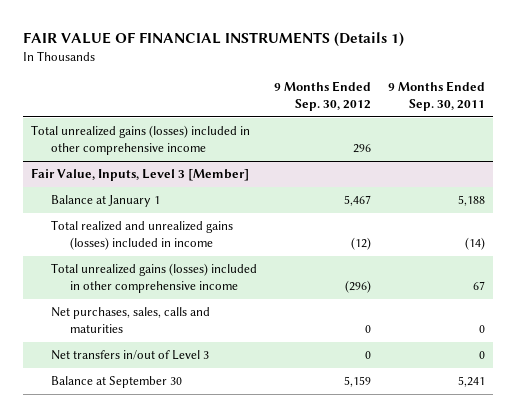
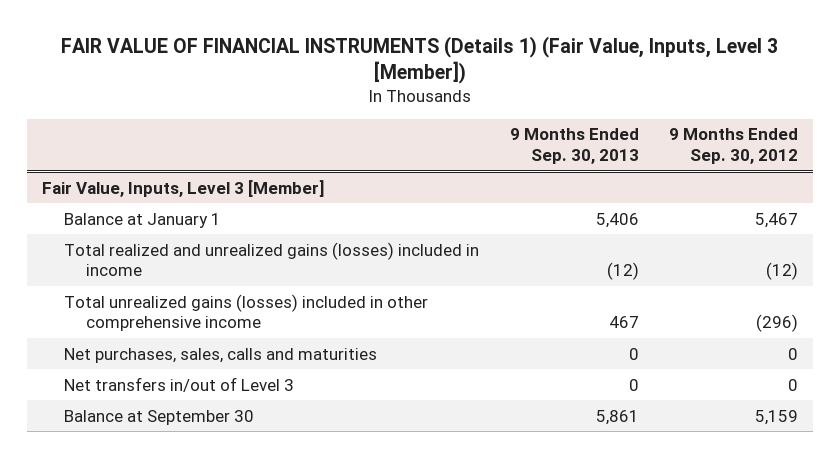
[22,32,404,48] FAIR VALUE OF FINANCIAL INSTRUMENTS (Details 1) -> [61,36,779,85] FAIR VALUE OF FINANCIAL INSTRUMENTS (Details 1) (Fair Value, Inputs, Level 3 [Member])
[387,81,485,112] 9 Months Ended Sep. 30, 2011 -> none
none -> [509,128,639,164] 9 Months Ended Sep. 30, 2013
[31,125,251,156] Total unrealized gains (losses) included in other comprehensive income -> none

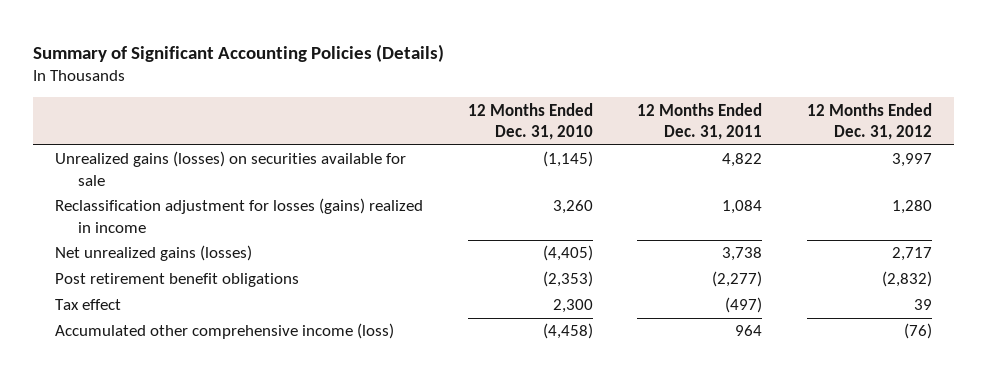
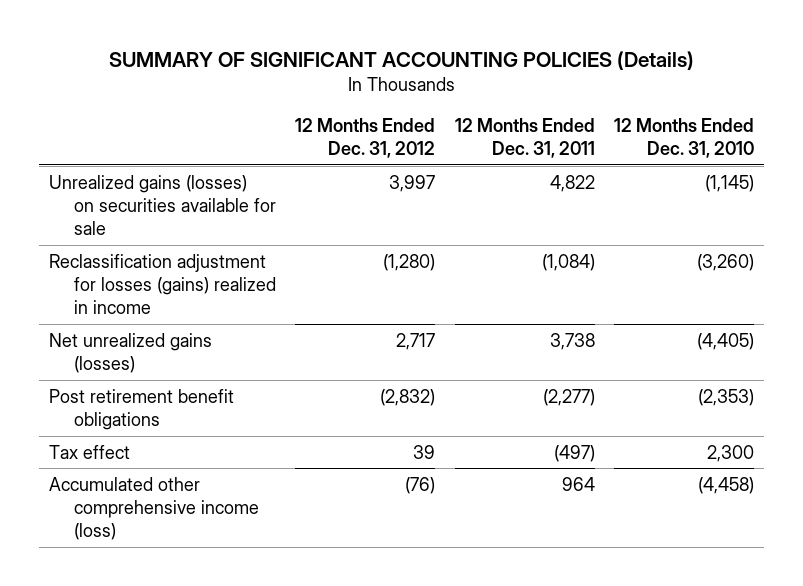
[32,43,444,62] Summary of Significant Accounting Policies (Details) -> [108,51,694,71] SUMMARY OF SIGNIFICANT ACCOUNTING POLICIES (Details)
[552,200,593,215] 3,260 -> [697,253,755,271] (3,260)
[722,200,763,215] 1,084 -> [541,253,595,271] (1,084)
[891,200,932,215] 1,280 -> [383,253,436,271] (1,280)

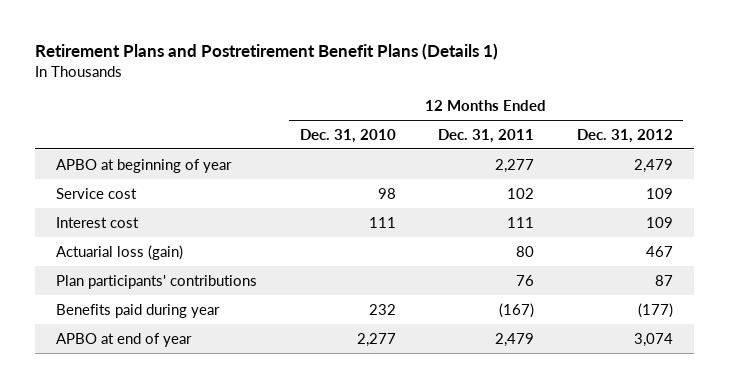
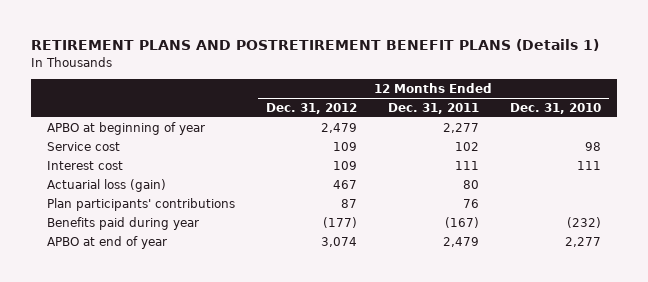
[35,43,499,61] Retirement Plans and Postretirement Benefit Plans (Details 1) -> [31,39,600,52] RETIREMENT PLANS AND POSTRETIREMENT BENEFIT PLANS (Details 1)
[368,303,396,315] 232 -> [566,216,601,228] (232)

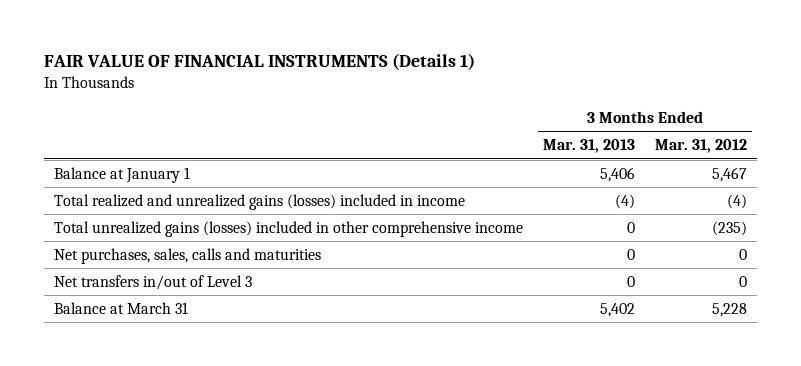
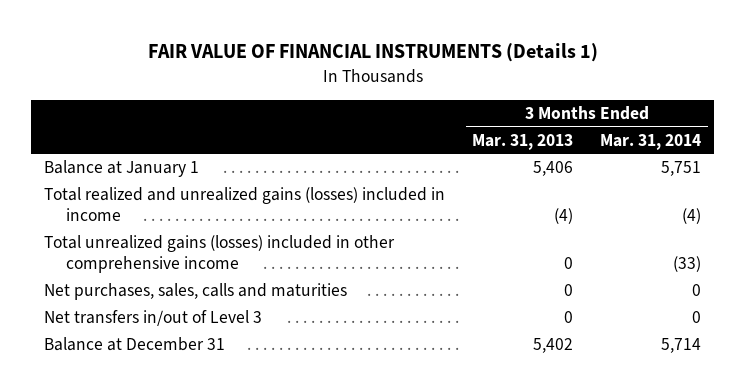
[655,139,748,154] Mar. 31, 2012 -> none
none -> [599,133,701,150] Mar. 31, 2014
[53,301,188,314] Balance at March 31 -> [44,337,226,352] Balance at December 31

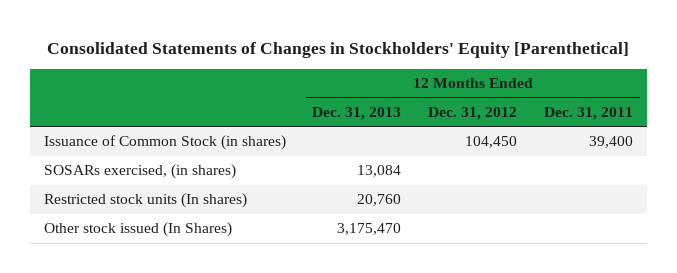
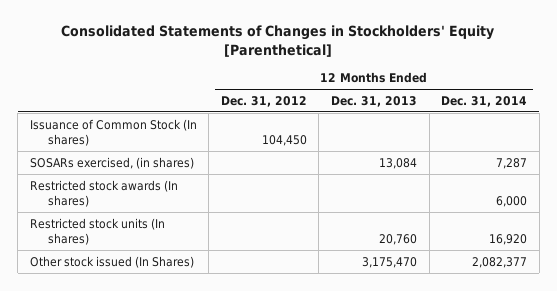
[544,107,634,121] Dec. 31, 2011 -> none
none -> [441,95,528,107] Dec. 31, 2014
[43,135,286,151] Issuance of Common Stock (in shares) -> [29,118,197,146] Issuance of Common Stock (In shares)
none -> [29,179,178,207] Restricted stock awards (In shares)

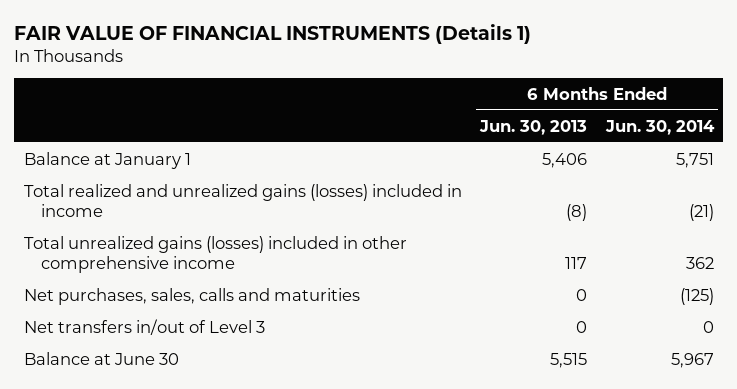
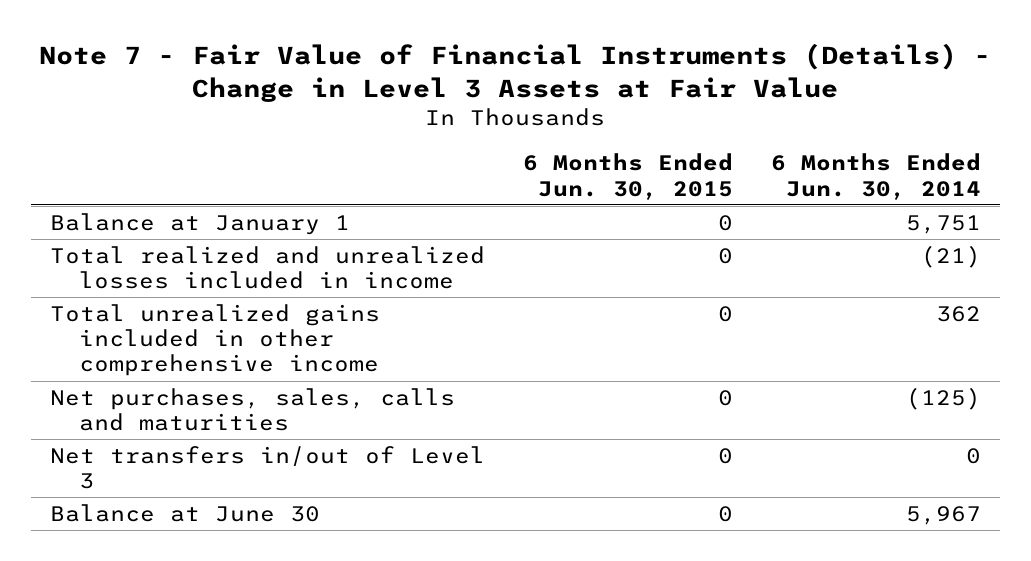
[14,23,532,44] FAIR VALUE OF FINANCIAL INSTRUMENTS (Details 1) -> [39,43,992,102] Note 7 - Fair Value of Financial Instruments (Details) - Change in Level 3 Assets at Fair Value
[479,119,588,135] Jun. 30, 2013 -> none
none -> [522,153,733,200] 6 Months Ended Jun. 30, 2015
[23,183,462,217] Total realized and unrealized gains (losses) included in income -> [50,245,486,290] Total realized and unrealized losses included in income
[23,235,407,273] Total unrealized gains (losses) included in other comprehensive income -> [50,303,381,377] Total unrealized gains included in other comprehensive income

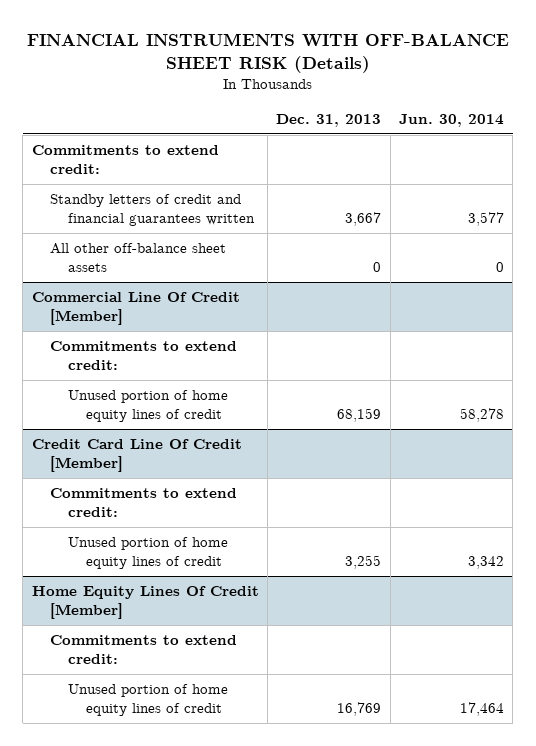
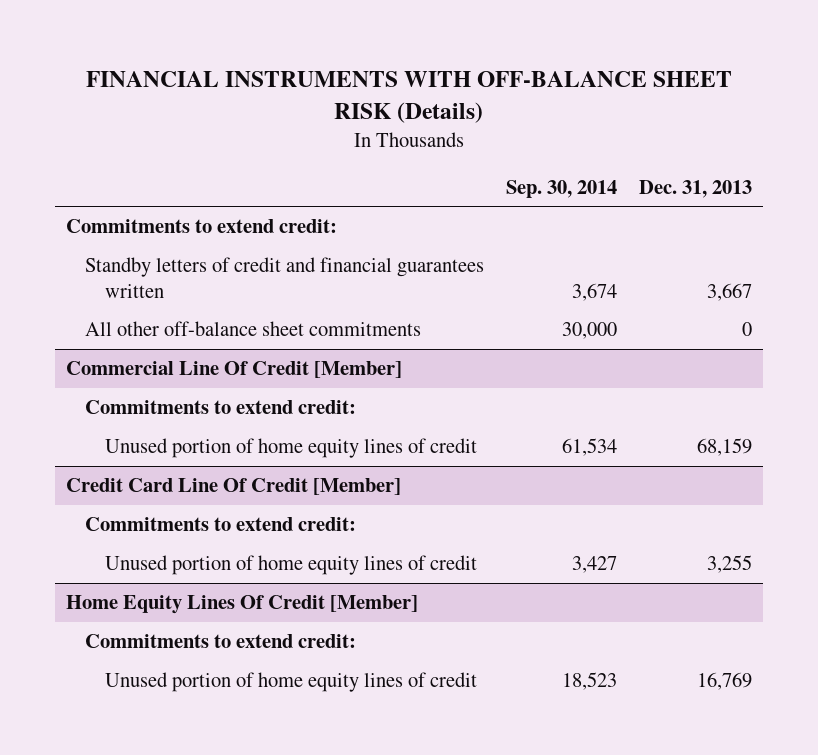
[399,113,505,127] Jun. 30, 2014 -> none
none -> [506,179,618,198] Sep. 30, 2014
[49,243,226,272] All other off-balance sheet assets -> [85,321,422,337] All other off-balance sheet commitments

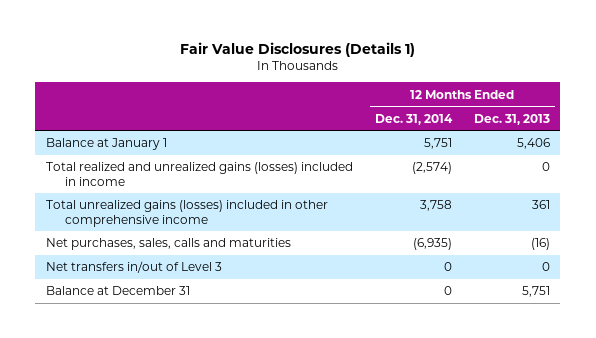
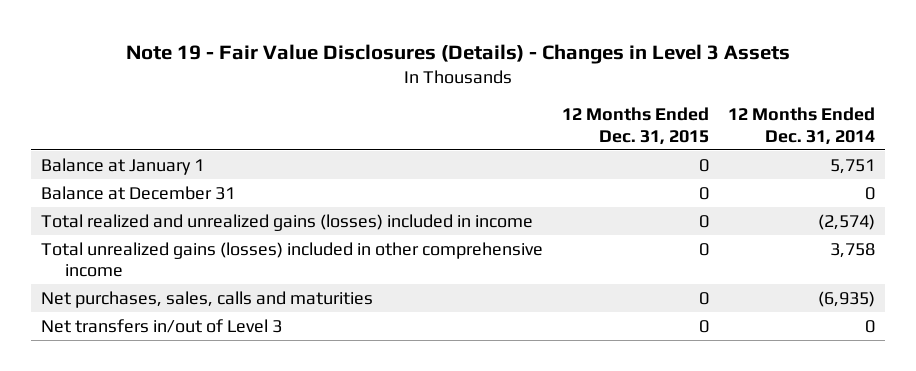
[179,42,415,58] Fair Value Disclosures (Details 1) -> [125,43,790,64] Note 19 - Fair Value Disclosures (Details) - Changes in Level 3 Assets
[473,113,550,125] Dec. 31, 2013 -> none
none -> [561,106,709,145] 12 Months Ended Dec. 31, 2015
[46,286,191,296] Balance at December 31 -> [40,185,235,200] Balance at December 31

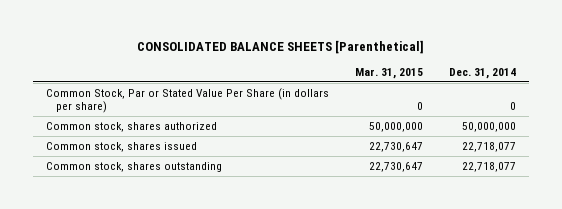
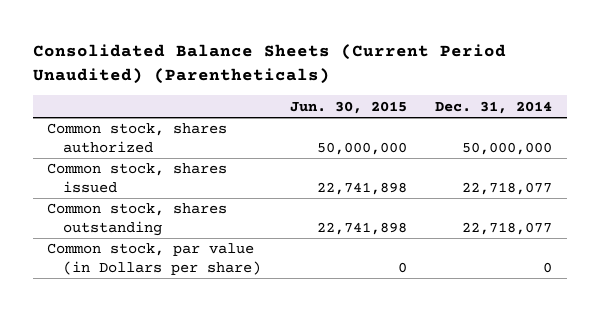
[136,39,424,54] CONSOLIDATED BALANCE SHEETS [Parenthetical] -> [32,44,506,84] Consolidated Balance Sheets (Current Period Unaudited) (Parentheticals)
[354,68,423,80] Mar. 31, 2015 -> none
none -> [289,100,407,114] Jun. 30, 2015
[45,88,329,114] Common Stock, Par or Stated Value Per Share (in dollars per share) -> none
none -> [46,243,262,275] Common stock, par value (in Dollars per share)

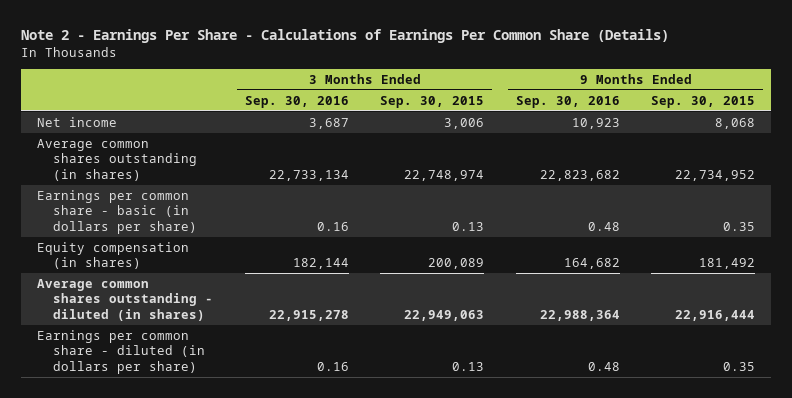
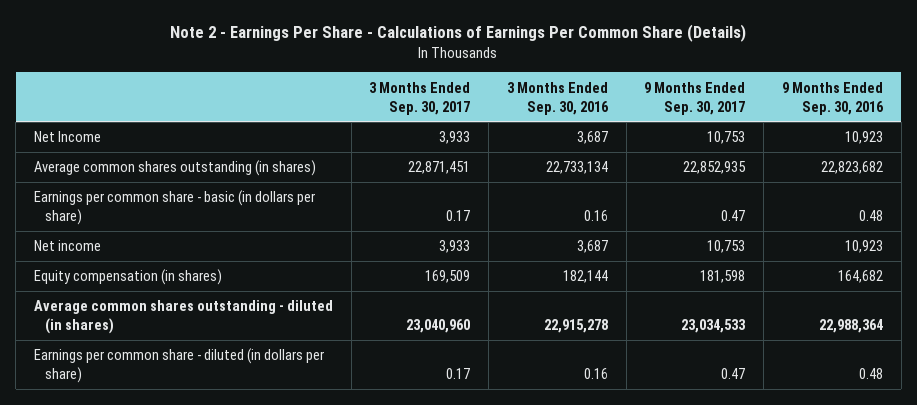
[380,95,485,108] Sep. 30, 2015 -> none
[651,95,756,108] Sep. 30, 2015 -> none
none -> [369,81,471,115] 3 Months Ended Sep. 30, 2017
none -> [644,81,746,115] 9 Months Ended Sep. 30, 2017
none -> [33,131,101,143] Net Income
[37,116,118,127] Net income -> [33,240,101,252] Net income

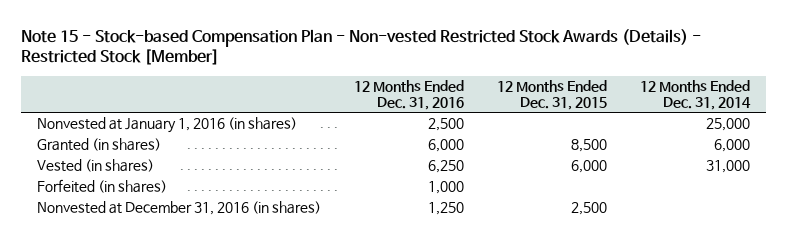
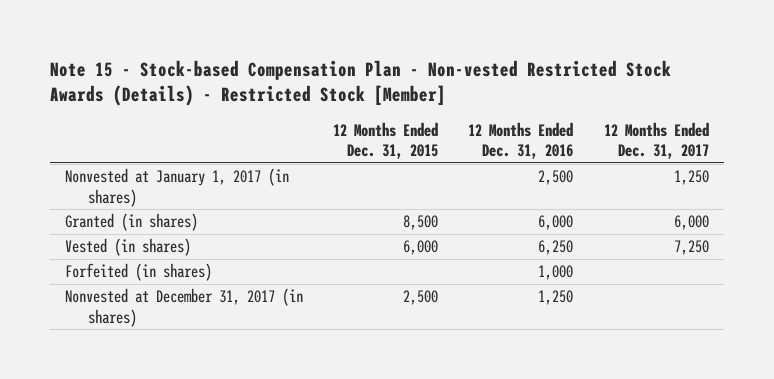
[640,80,752,110] 12 Months Ended Dec. 31, 2014 -> none
none -> [603,121,709,160] 12 Months Ended Dec. 31, 2017
[37,117,298,134] Nonvested at January 1, 2016 (in shares) -> [65,168,290,207] Nonvested at January 1, 2017 (in shares)
[37,201,322,216] Nonvested at December 31, 2016 (in shares) -> [65,288,304,327] Nonvested at December 31, 2017 (in shares)

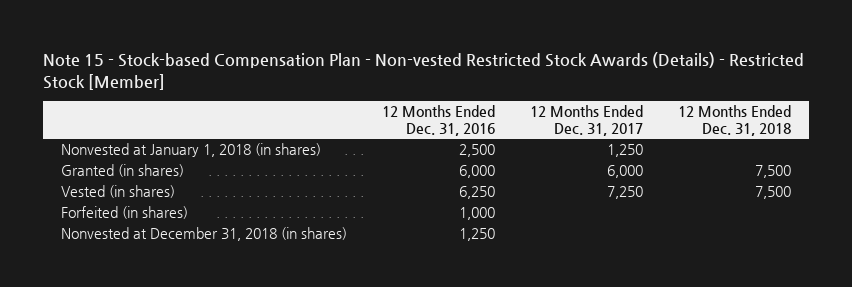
[333,121,439,160] 12 Months Ended Dec. 31, 2015 -> none
none -> [678,105,792,136] 12 Months Ended Dec. 31, 2018
[65,168,290,207] Nonvested at January 1, 2017 (in shares) -> [60,143,321,158] Nonvested at January 1, 2018 (in shares)
[65,288,304,327] Nonvested at December 31, 2017 (in shares) -> [60,227,347,242] Nonvested at December 31, 2018 (in shares)

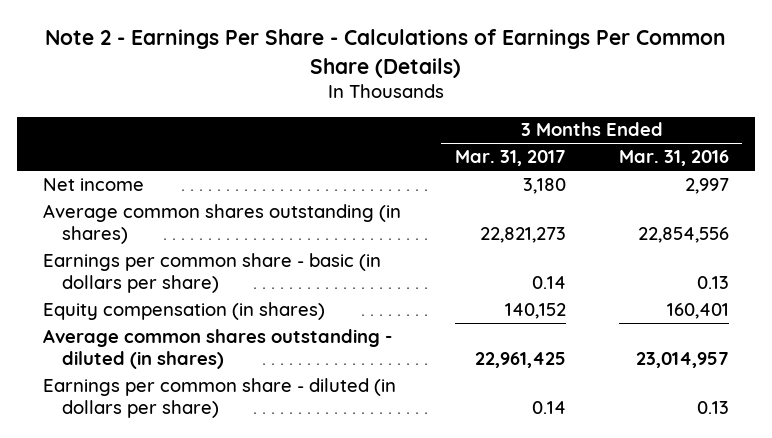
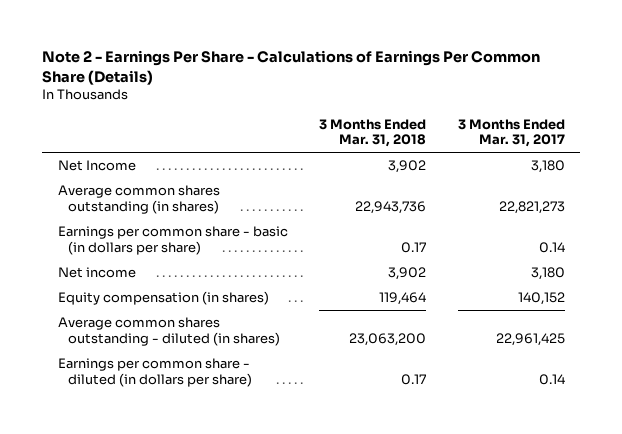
[618,150,729,167] Mar. 31, 2016 -> none
none -> [319,118,427,148] 3 Months Ended Mar. 31, 2018
none -> [57,160,136,172] Net Income
[43,177,145,191] Net income -> [57,267,136,279] Net income

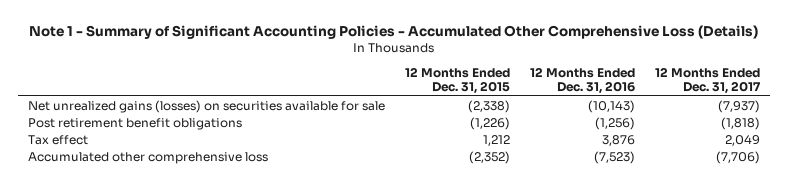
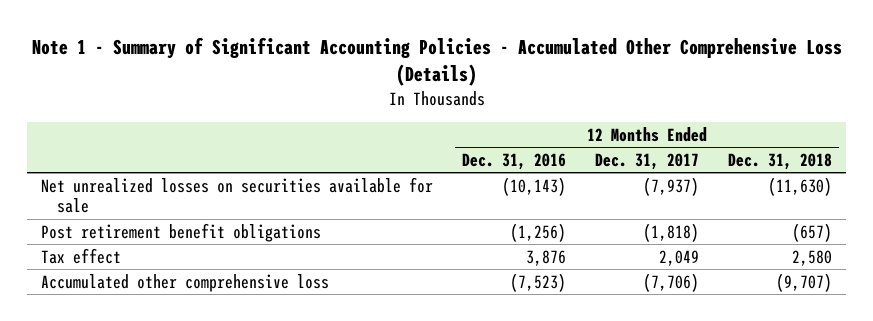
[404,66,510,95] 12 Months Ended Dec. 31, 2015 -> none
none -> [728,152,833,170] Dec. 31, 2018
[27,99,385,113] Net unrealized gains (losses) on securities available for sale -> [41,176,434,214] Net unrealized losses on securities available for sale

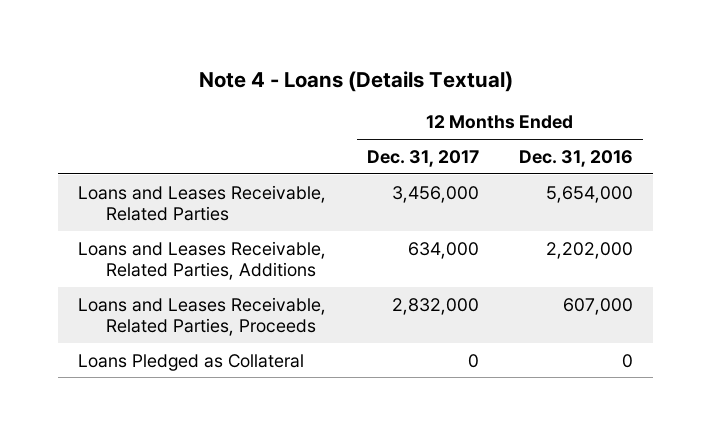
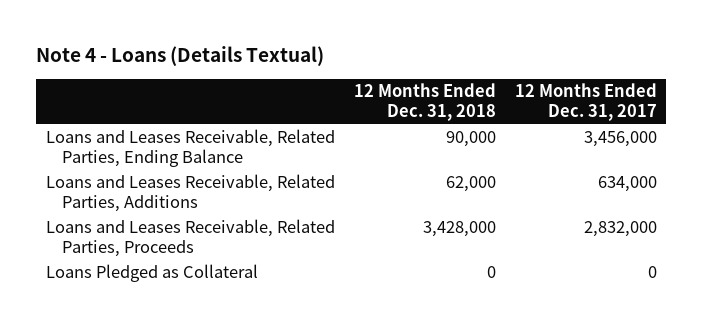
[518,149,633,167] Dec. 31, 2016 -> none
none -> [353,83,496,122] 12 Months Ended Dec. 31, 2018
[78,184,327,222] Loans and Leases Receivable, Related Parties -> [45,129,335,168] Loans and Leases Receivable, Related Parties, Ending Balance

